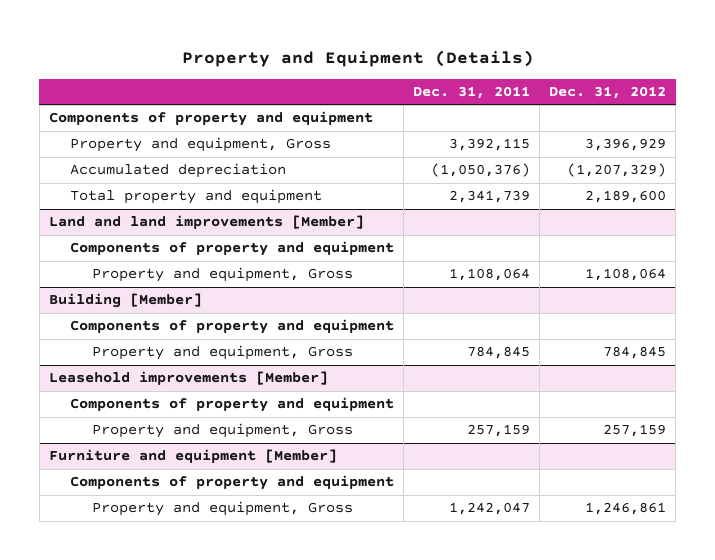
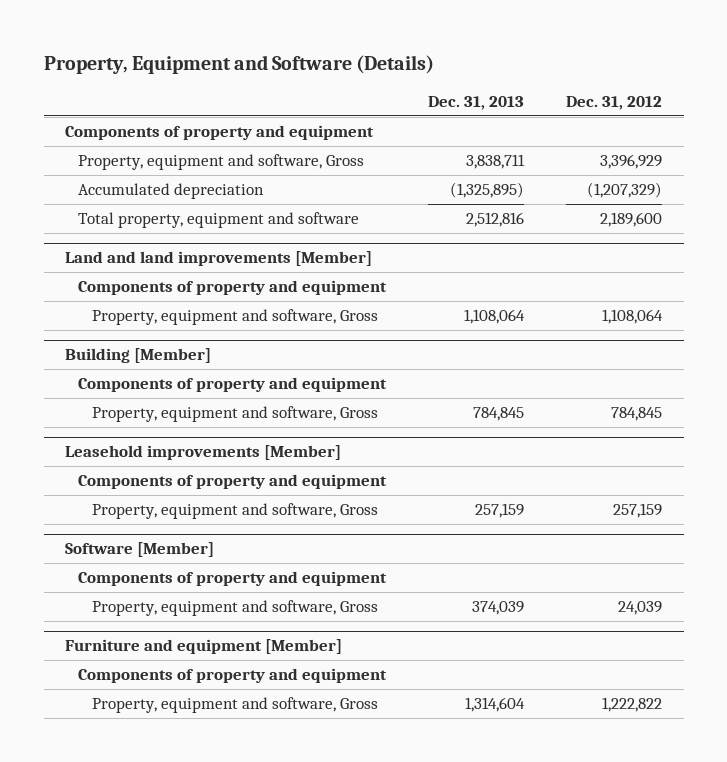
[181,50,534,68] Property and Equipment (Details) -> [43,54,434,74] Property, Equipment and Software (Details)
[413,86,531,100] Dec. 31, 2011 -> none
none -> [428,96,525,111] Dec. 31, 2013
[70,137,332,153] Property and equipment, Gross -> [78,154,365,171] Property, equipment and software, Gross
[70,189,323,205] Total property and equipment -> [78,212,360,229] Total property, equipment and software
[91,267,353,283] Property and equipment, Gross -> [91,309,378,326] Property, equipment and software, Gross
[91,345,353,361] Property and equipment, Gross -> [91,406,378,423] Property, equipment and software, Gross
[91,423,353,439] Property and equipment, Gross -> [91,503,378,520] Property, equipment and software, Gross
none -> [64,542,214,558] Software [Member]
none -> [78,571,388,587] Components of property and equipment
none -> [91,600,378,617] Property, equipment and software, Gross
[91,501,353,517] Property and equipment, Gross -> [91,697,378,714] Property, equipment and software, Gross
[585,502,667,516] 1,246,861 -> [602,697,663,713] 1,222,822

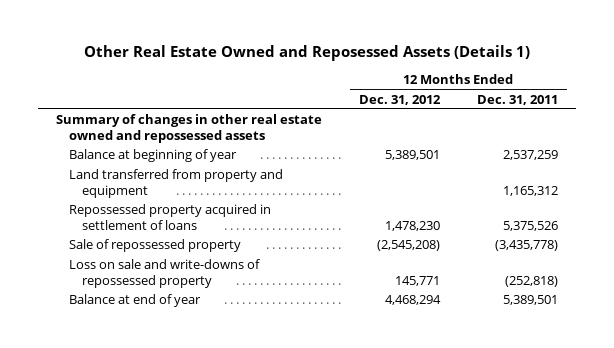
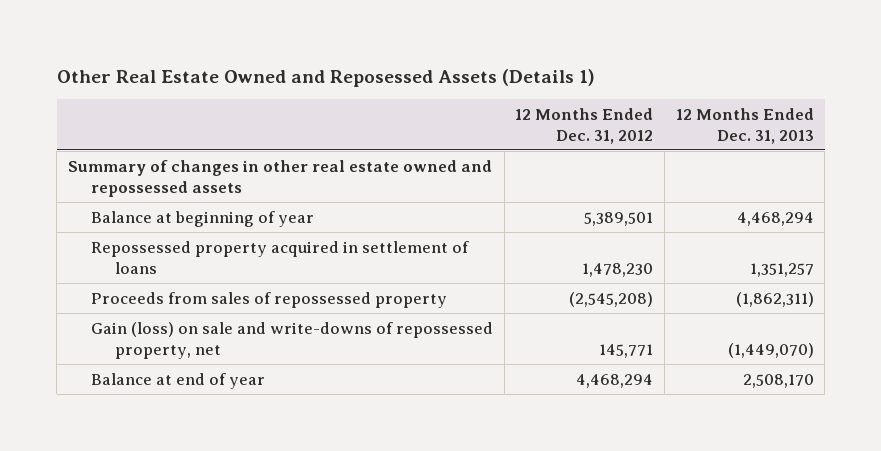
[476,94,558,105] Dec. 31, 2011 -> none
none -> [675,107,814,144] 12 Months Ended Dec. 31, 2013
[69,169,284,198] Land transferred from property and equipment -> none
[69,239,242,253] Sale of repossessed property -> [91,291,448,308] Proceeds from sales of repossessed property
[69,259,261,288] Loss on sale and write-downs of repossessed property -> [91,321,494,359] Gain (loss) on sale and write-downs of repossessed property, net

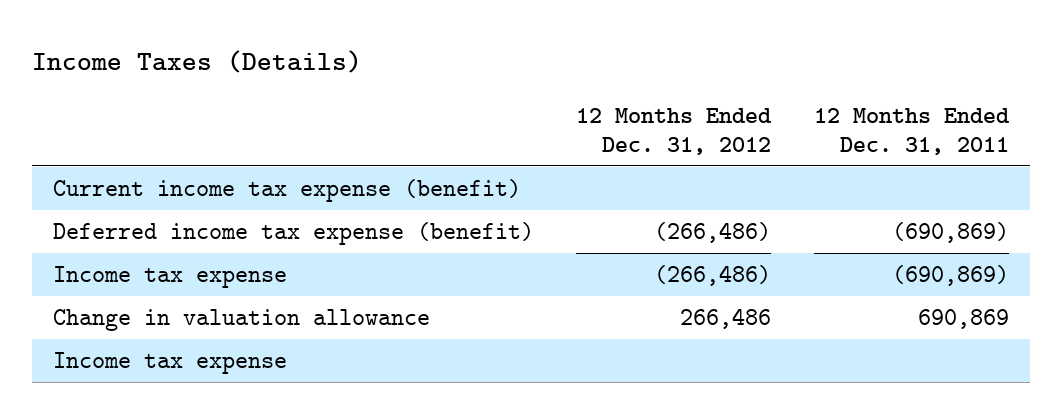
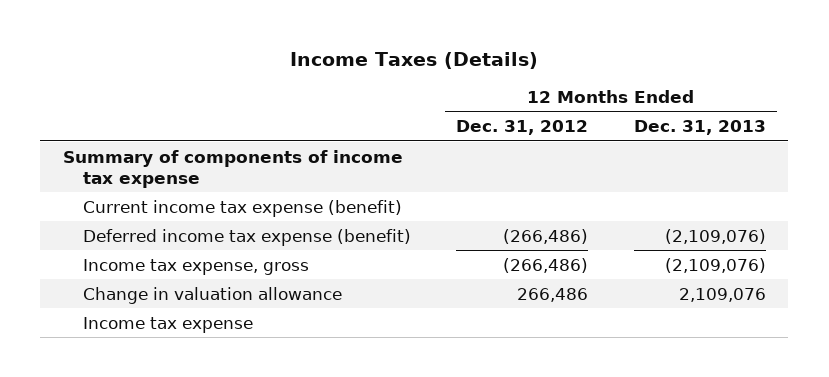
[813,107,1010,155] 12 Months Ended Dec. 31, 2011 -> none
none -> [633,120,766,136] Dec. 31, 2013
none -> [63,149,404,188] Summary of components of income tax expense
[53,265,288,288] Income tax expense -> [82,258,309,275] Income tax expense, gross

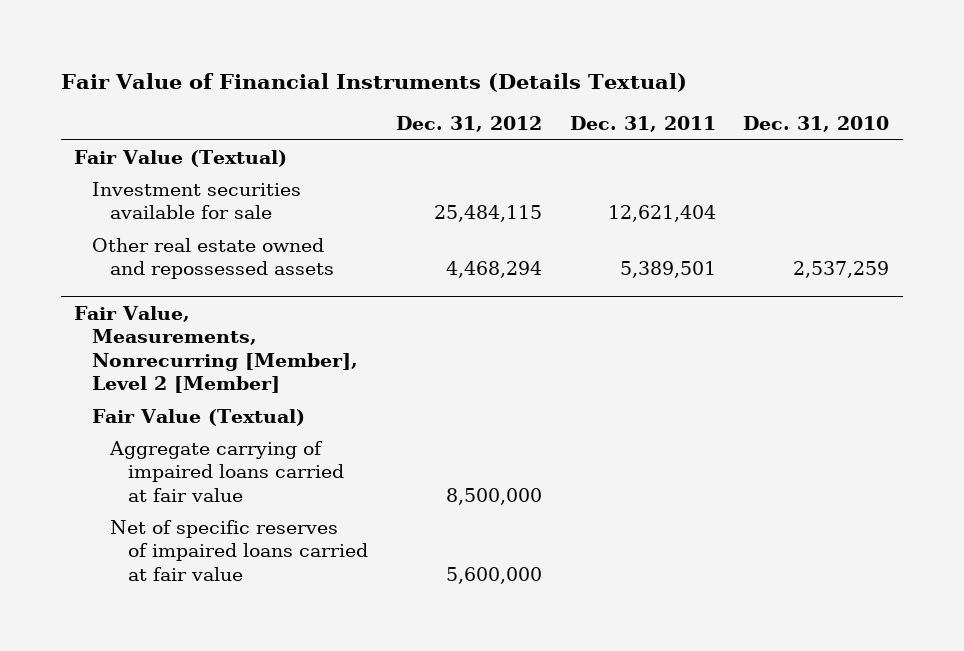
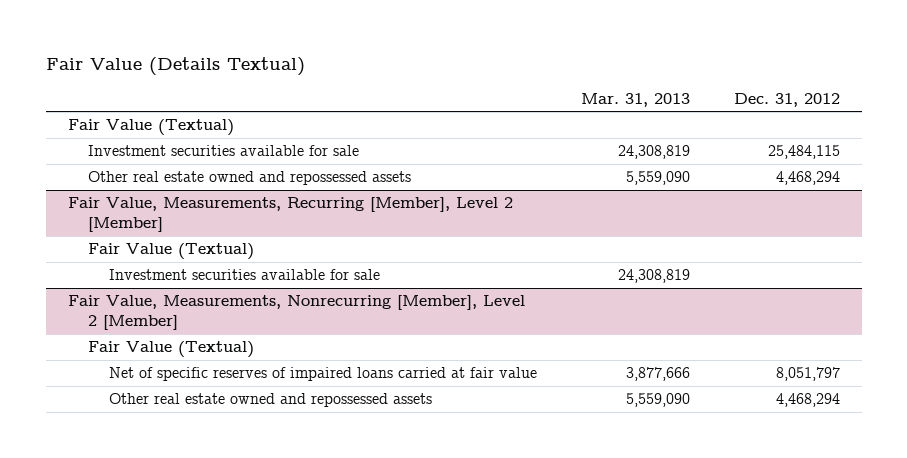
[60,73,687,93] Fair Value of Financial Instruments (Details Textual) -> [45,57,305,77] Fair Value (Details Textual)
[569,116,716,133] Dec. 31, 2011 -> none
[743,116,890,133] Dec. 31, 2010 -> none
none -> [580,92,690,107] Mar. 31, 2013
none -> [67,197,513,233] Fair Value, Measurements, Recurring [Member], Level 2 [Member]
none -> [88,243,255,261] Fair Value (Textual)
none -> [109,269,381,281] Investment securities available for sale
[109,440,345,502] Aggregate carrying of impaired loans carried at fair value -> none
[445,566,542,584] 5,600,000 -> [775,367,840,382] 8,051,797
none -> [109,393,433,408] Other real estate owned and repossessed assets

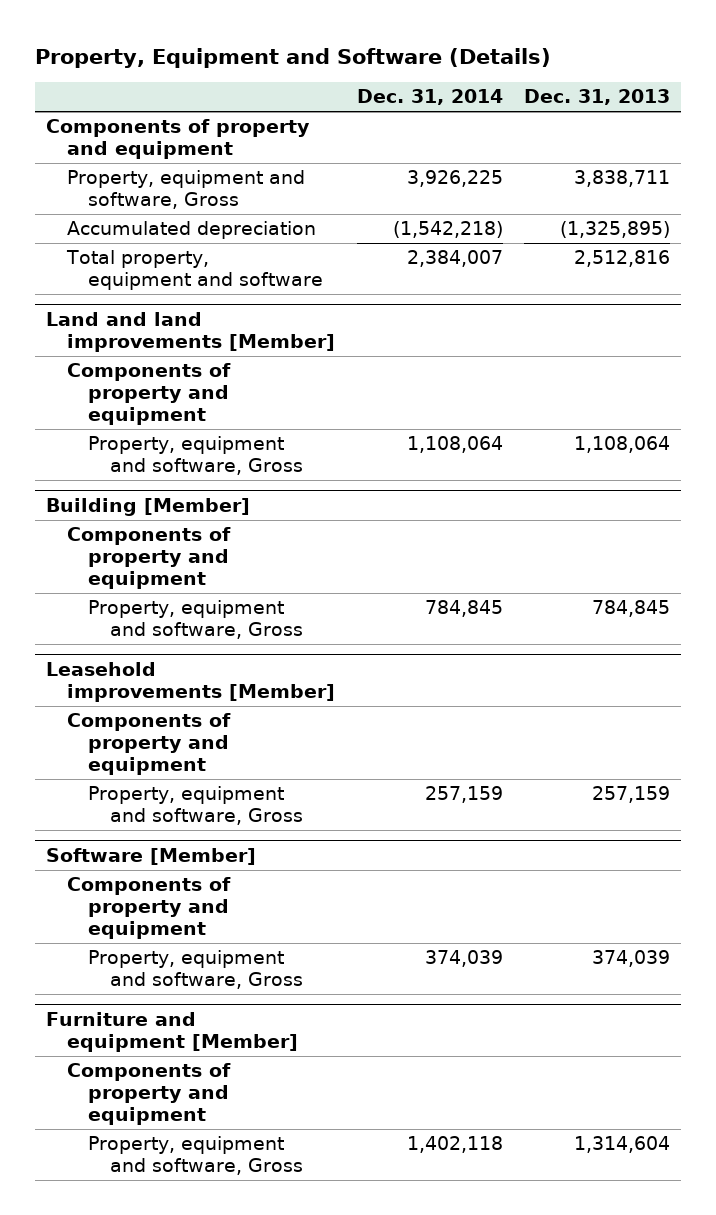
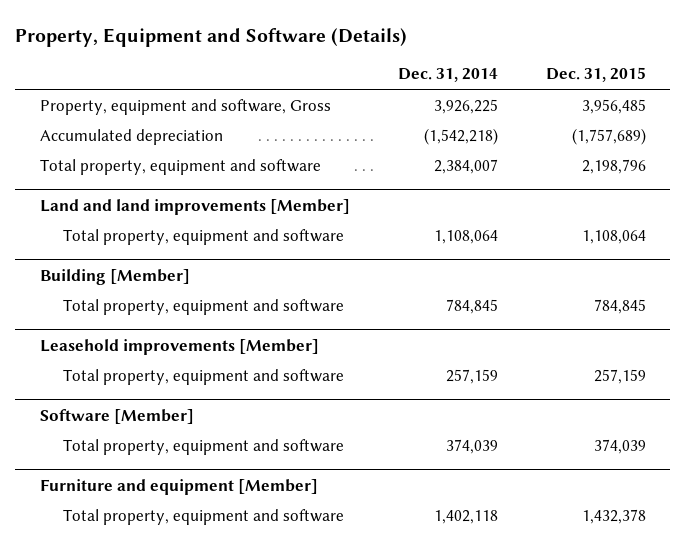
[523,89,670,106] Dec. 31, 2013 -> none
none -> [546,67,647,83] Dec. 31, 2015
[45,119,310,160] Components of property and equipment -> none
[67,363,232,426] Components of property and equipment -> none
[88,436,303,476] Property, equipment and software, Gross -> [62,228,344,245] Total property, equipment and software
[67,527,232,590] Components of property and equipment -> none
[88,600,303,640] Property, equipment and software, Gross -> [62,298,344,315] Total property, equipment and software
[67,713,232,776] Components of property and equipment -> none
[88,786,303,826] Property, equipment and software, Gross -> [62,368,344,385] Total property, equipment and software
[67,877,232,940] Components of property and equipment -> none
[88,950,303,990] Property, equipment and software, Gross -> [62,438,344,455] Total property, equipment and software
[67,1063,232,1126] Components of property and equipment -> none
[88,1136,303,1176] Property, equipment and software, Gross -> [62,508,344,525] Total property, equipment and software

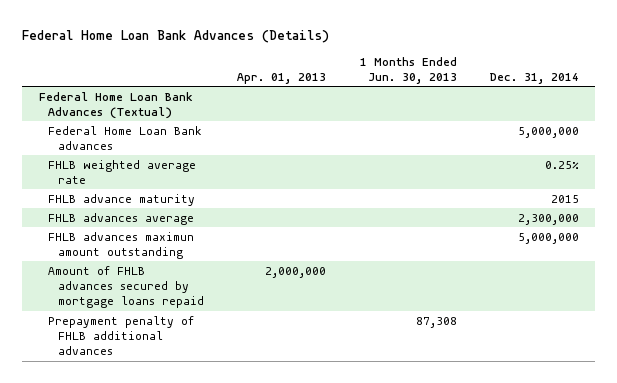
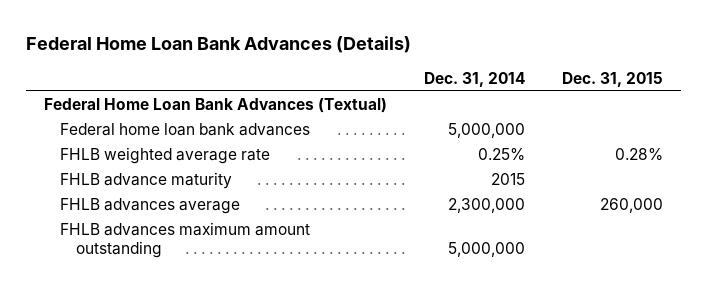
[237,72,327,84] Apr. 01, 2013 -> none
[359,56,457,84] 1 Months Ended Jun. 30, 2013 -> none
none -> [561,71,663,87] Dec. 31, 2015
[48,125,203,150] Federal Home Loan Bank advances -> [59,123,310,137] Federal home loan bank advances
[48,265,205,309] Amount of FHLB advances secured by mortgage loans repaid -> none
[48,315,195,356] Prepayment penalty of FHLB additional advances -> none
[48,231,195,259] FHLB advances maximun amount outstanding -> [59,222,310,259] FHLB advances maximum amount outstanding

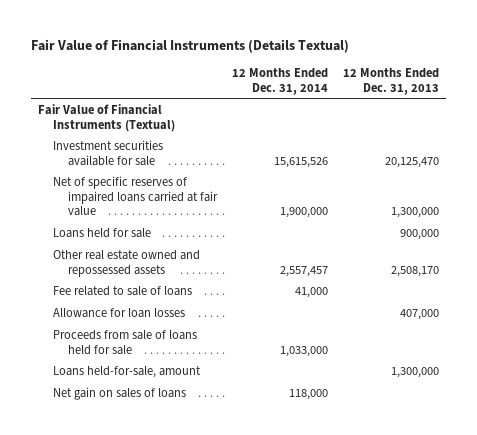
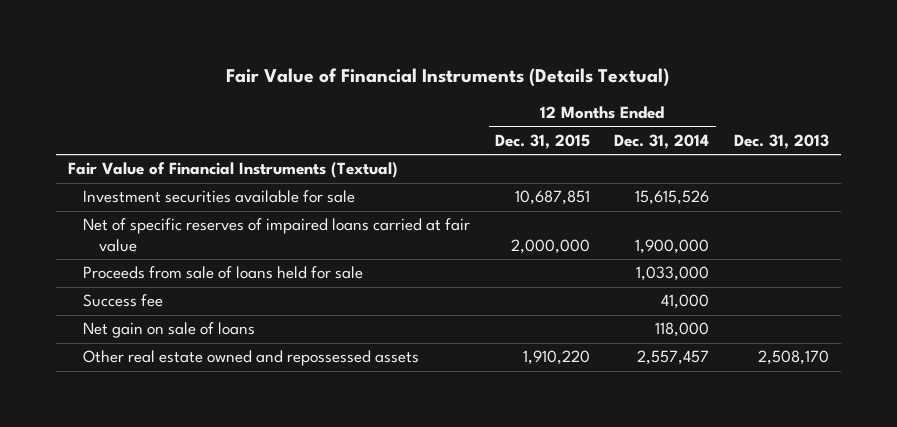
[342,67,439,95] 12 Months Ended Dec. 31, 2013 -> none
none -> [494,133,590,149] Dec. 31, 2015
none -> [733,133,829,149] Dec. 31, 2013
[53,227,152,238] Loans held for sale -> none
[53,285,193,296] Fee related to sale of loans -> none
[53,307,186,318] Allowance for loan losses -> none
[53,365,202,378] Loans held-for-sale, amount -> none
none -> [83,294,164,308] Success fee
[53,386,187,400] Net gain on sales of loans -> [83,322,256,339] Net gain on sale of loans
[53,249,201,277] Other real estate owned and repossessed assets -> [83,350,420,367] Other real estate owned and repossessed assets

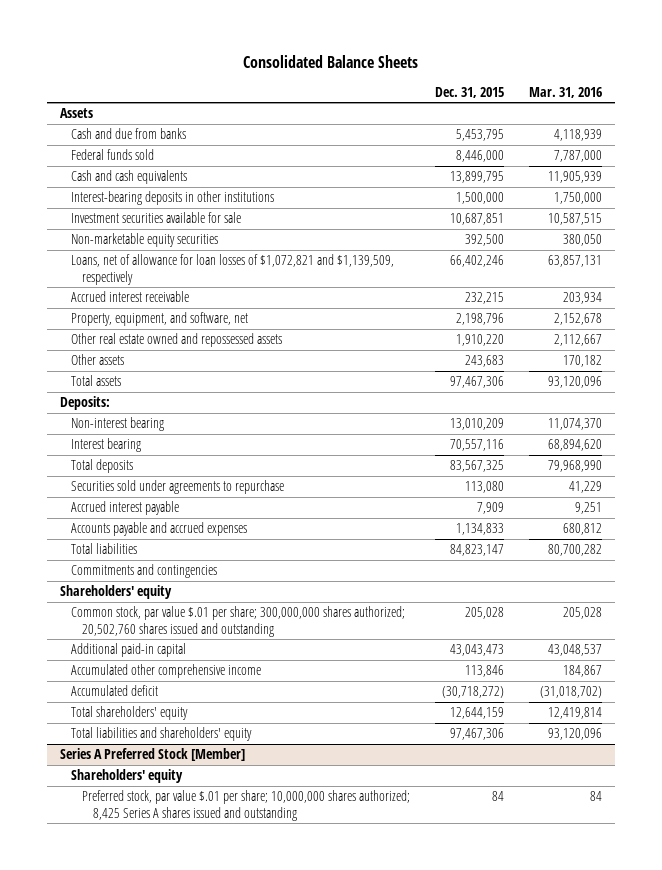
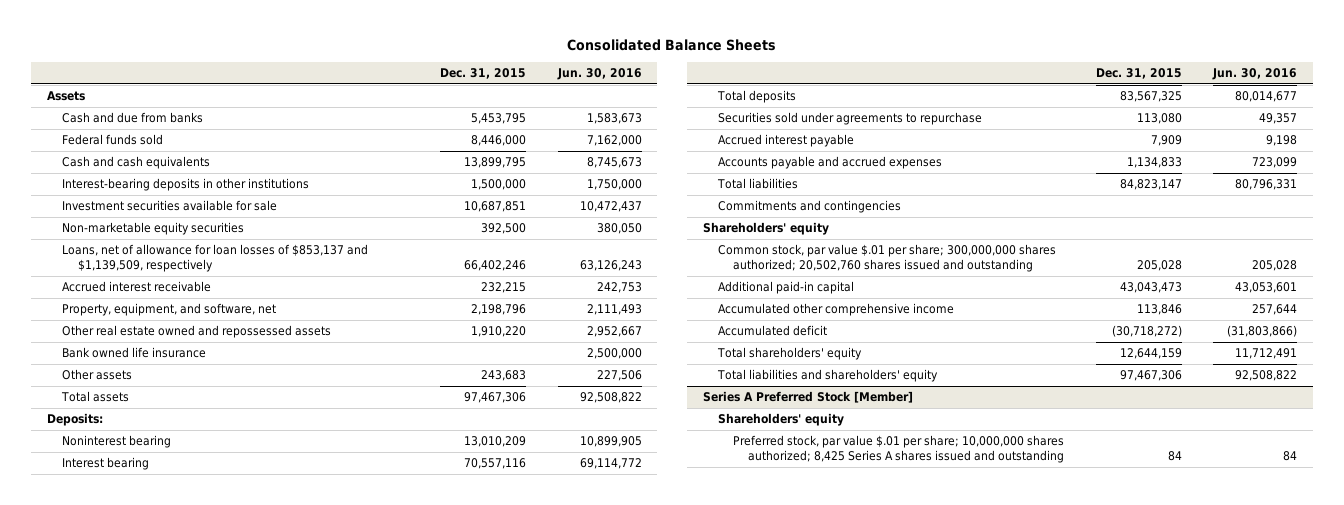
[529,86,603,98] Mar. 31, 2016 -> none
none -> [556,68,642,81] Jun. 30, 2016
[70,254,394,285] Loans, net of allowance for loan losses of $1,072,821 and $1,139,509, respectively -> [62,244,369,273] Loans, net of allowance for loan losses of $853,137 and $1,139,509, respectively
none -> [62,347,207,359] Bank owned life insurance
[70,417,164,432] Non-interest bearing -> [62,435,172,449] Noninterest bearing

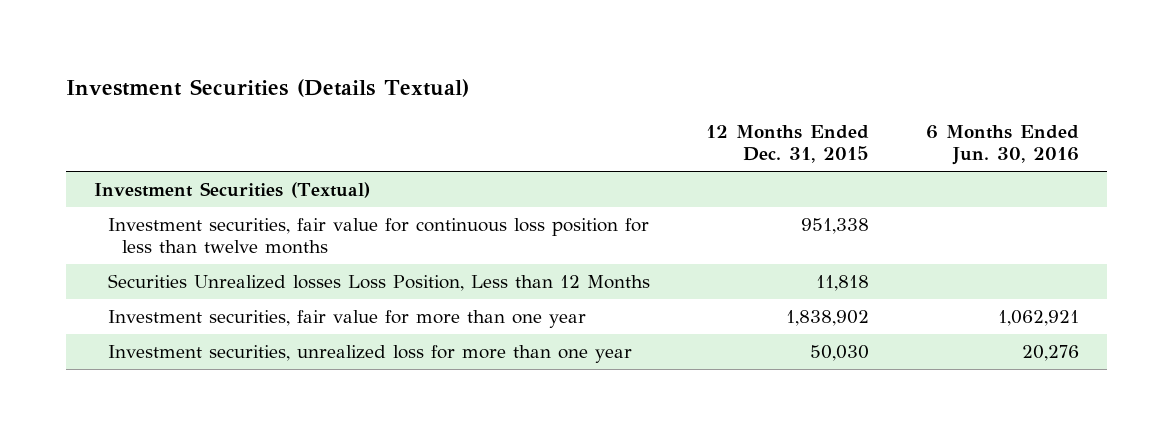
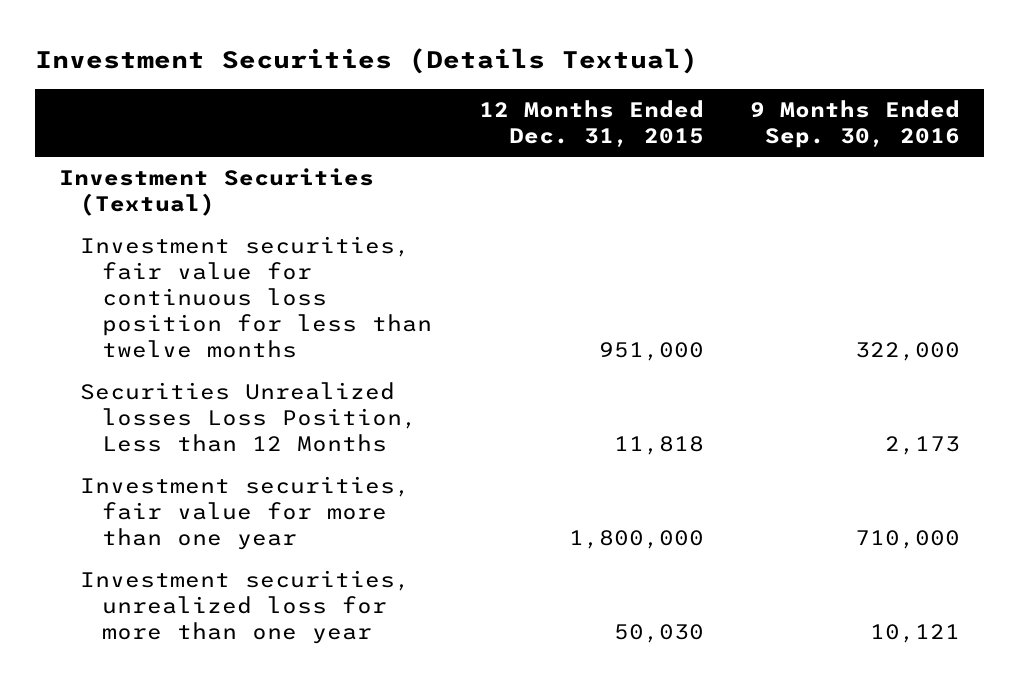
[925,125,1079,166] 6 Months Ended Jun. 30, 2016 -> none
none -> [750,99,961,148] 9 Months Ended Sep. 30, 2016
[801,217,870,234] 951,338 -> [598,342,704,362] 951,000
[786,309,870,326] 1,838,902 -> [568,530,704,550] 1,800,000

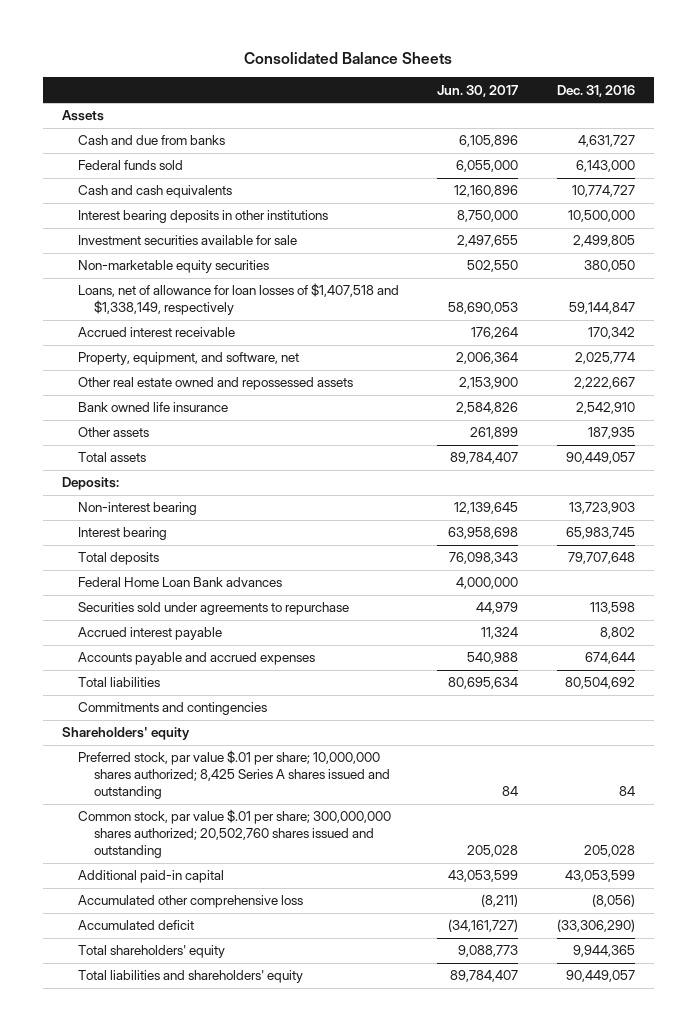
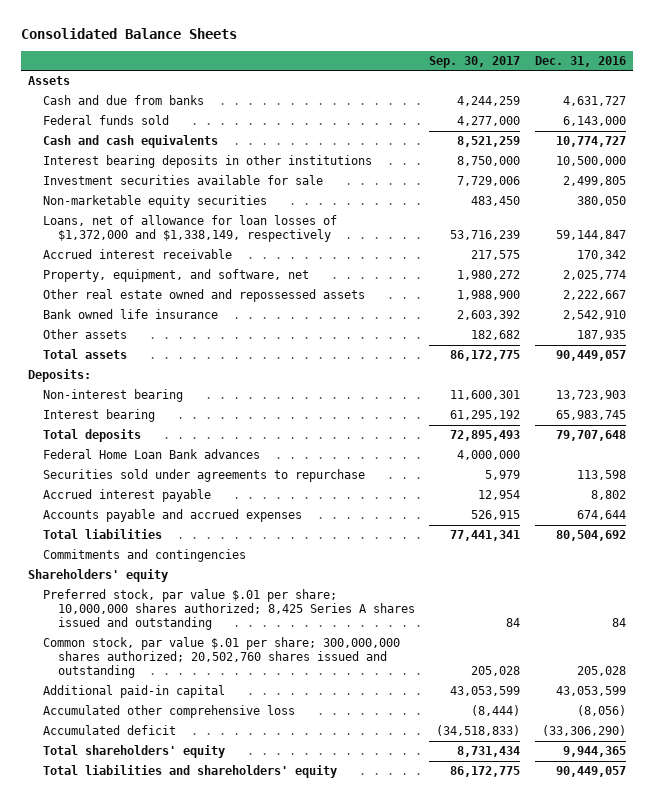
[437,84,519,97] Jun. 30, 2017 -> none
none -> [429,55,521,68] Sep. 30, 2017
[78,283,400,316] Loans, net of allowance for loan losses of $1,407,518 and $1,338,149, respectively -> [43,215,338,243] Loans, net of allowance for loan losses of $1,372,000 and $1,338,149, respectively

